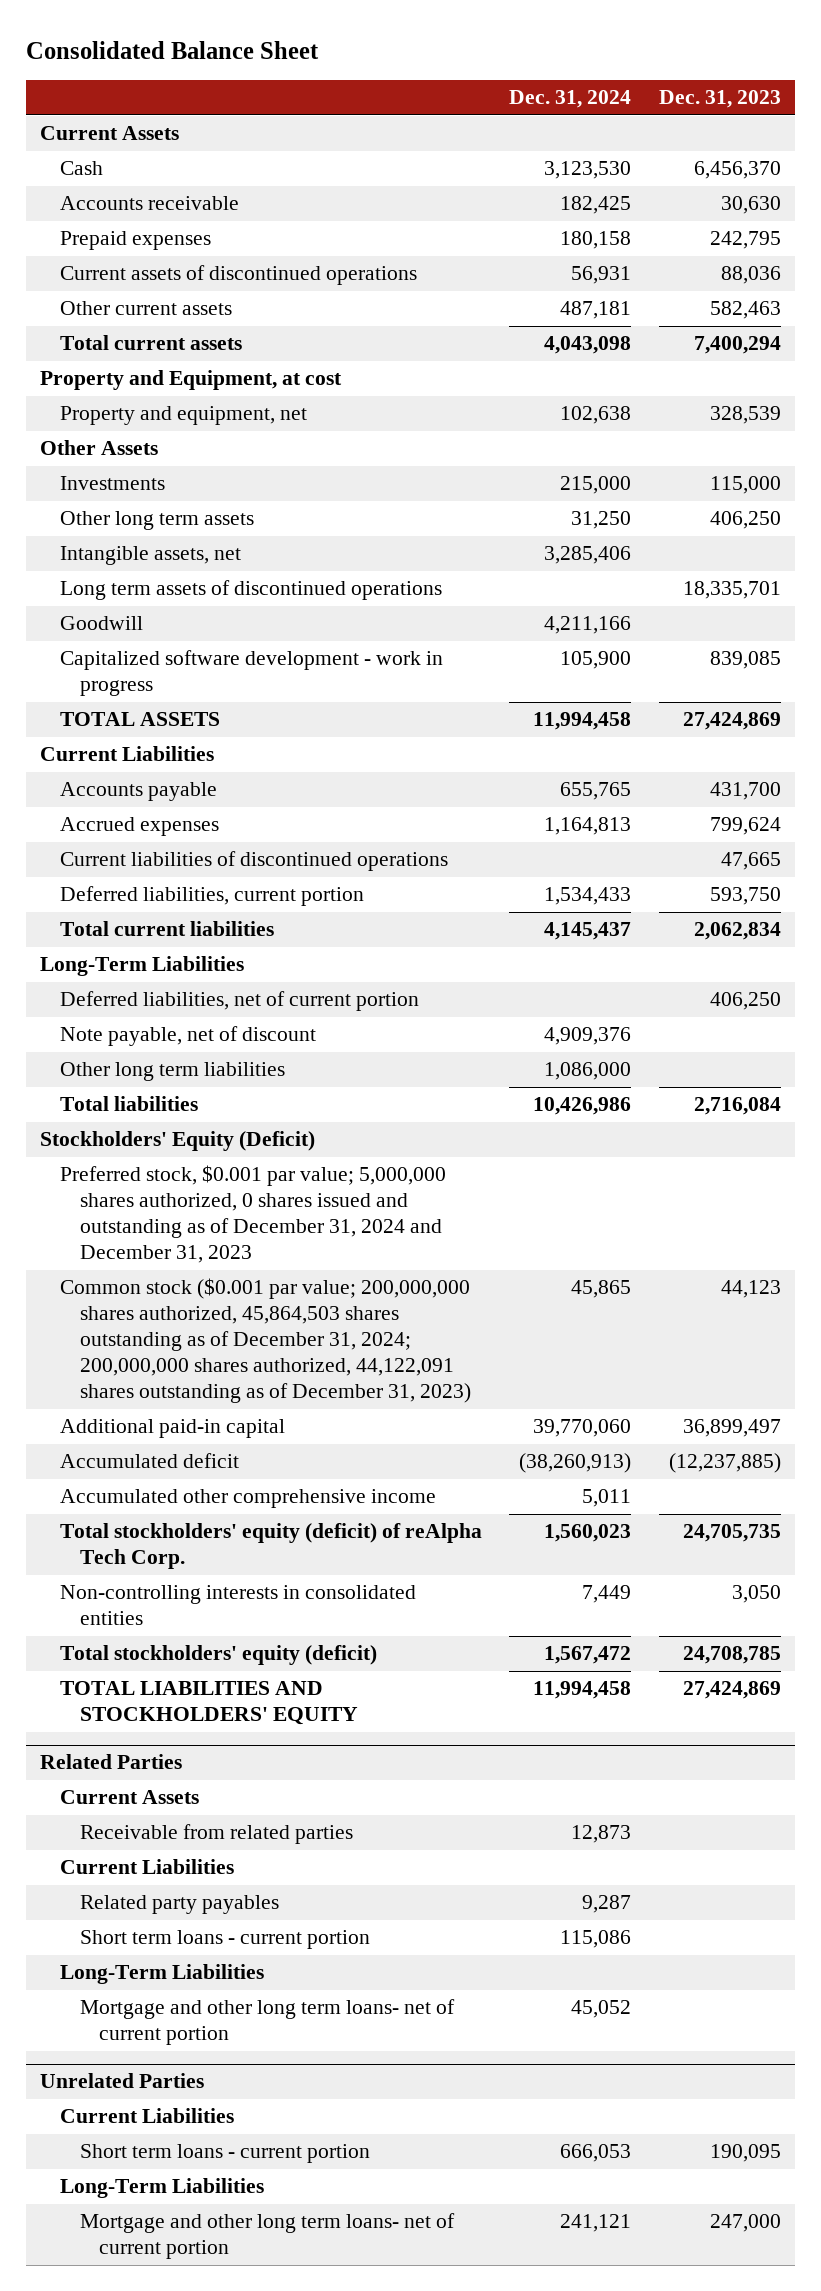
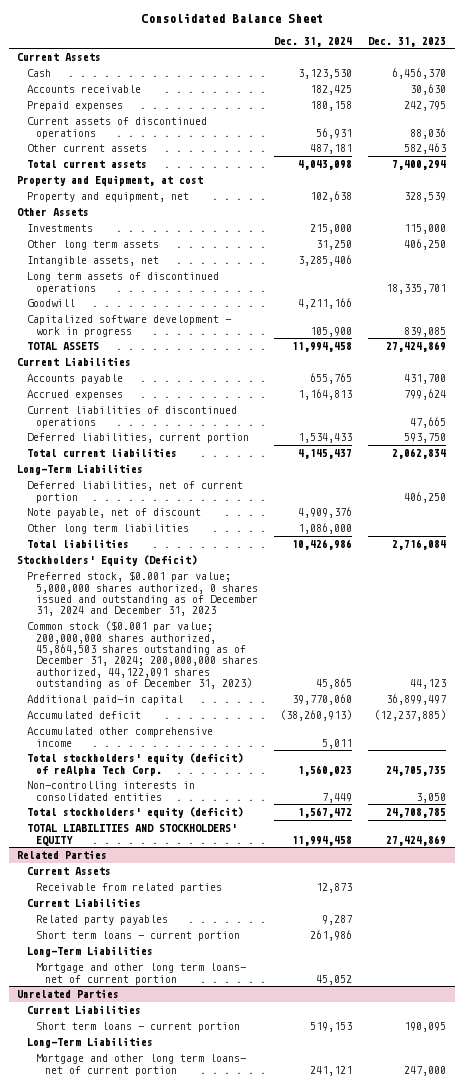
[560,1930,632,1949] 115,086 -> [310,930,353,942] 261,986
[560,2144,632,2163] 666,053 -> [310,1022,353,1033] 519,153

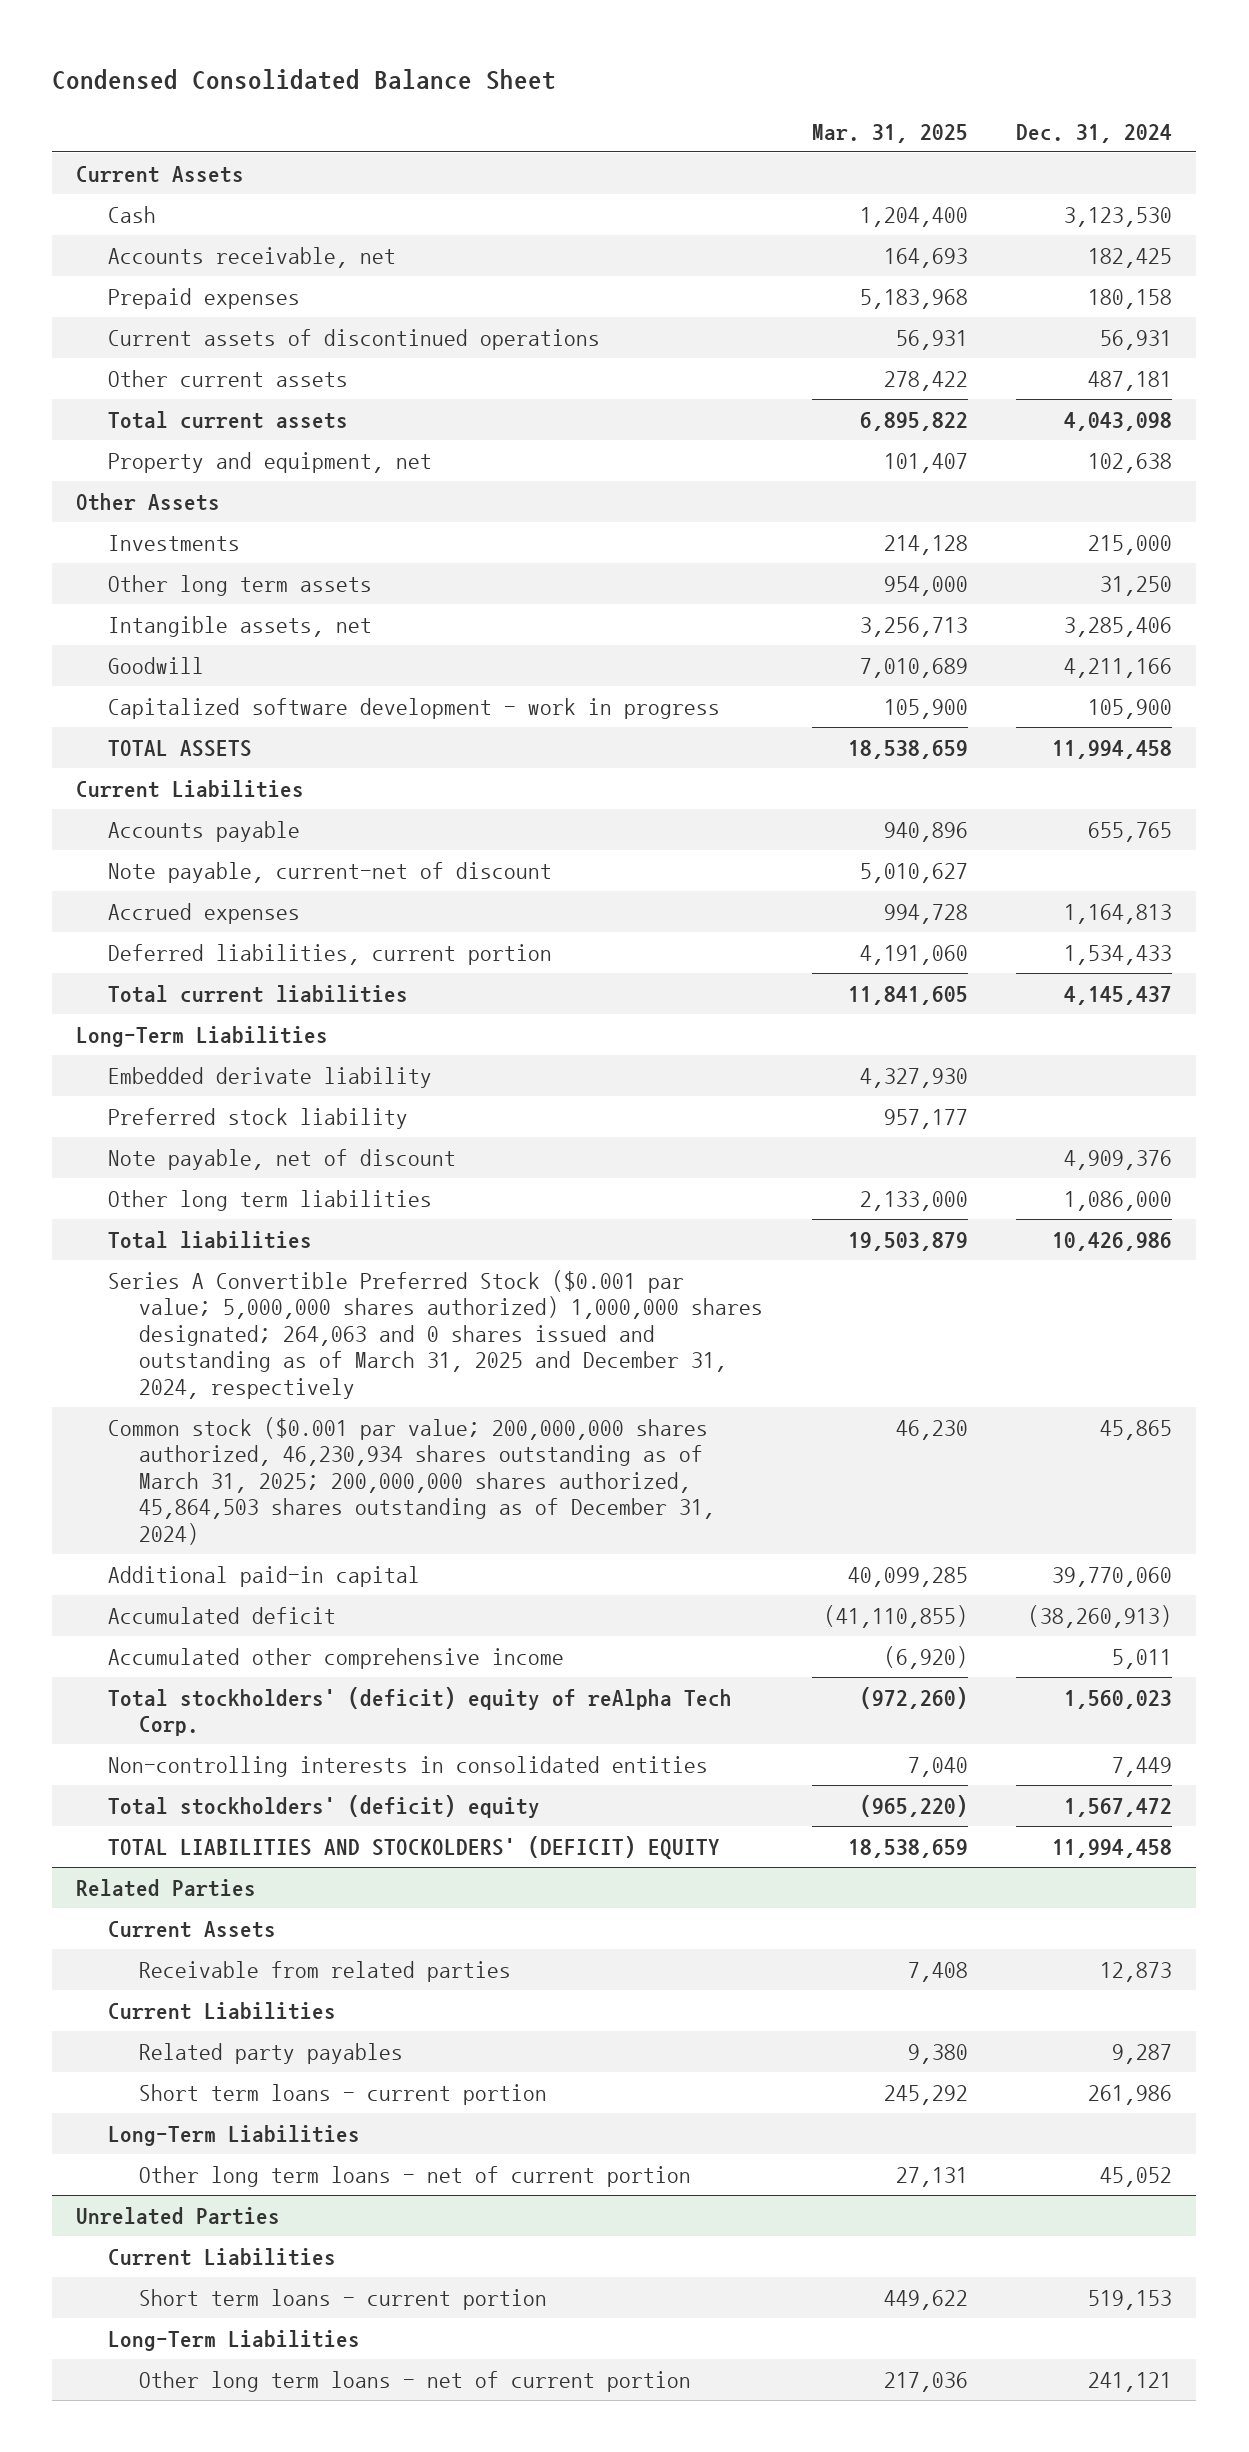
[140,13,323,24] Consolidated Balance Sheet -> [52,69,557,91] Condensed Consolidated Balance Sheet
[368,36,447,47] Dec. 31, 2023 -> none
none -> [811,123,968,143] Mar. 31, 2025
[26,85,141,94] Accounts receivable -> [107,246,396,268] Accounts receivable, net
[17,175,204,187] Property and Equipment, at cost -> none
[26,272,219,294] Long term assets of discontinued operations -> none
none -> [107,861,552,883] Note payable, current-net of discount
[26,406,237,428] Current liabilities of discontinued operations -> none
[26,481,243,503] Deferred liabilities, net of current portion -> none
none -> [107,1066,432,1088] Embedded derivate liability
none -> [107,1107,408,1129] Preferred stock liability
[17,555,198,567] Stockholders' Equity (Deficit) -> none
[26,571,258,617] Preferred stock, $0.001 par value; 5,000,000 shares authorized, 0 shares issued and outstanding as of December 31, 2024 and December 31, 2023 -> [107,1269,764,1400] Series A Convertible Preferred Stock ($0.001 par value; 5,000,000 shares authorized) 1,000,000 shares designated; 264,063 and 0 shares issued and outstanding as of March 31, 2025 and December 31, 2024, respectively
[26,621,258,690] Common stock ($0.001 par value; 200,000,000 shares authorized, 45,864,503 shares outstanding as of December 31, 2024; 200,000,000 shares authorized, 44,122,091 shares outstanding as of December 31, 2023) -> [107,1416,716,1546] Common stock ($0.001 par value; 200,000,000 shares authorized, 46,230,934 shares outstanding as of March 31, 2025; 200,000,000 shares authorized, 45,864,503 shares outstanding as of December 31, 2024)
[26,753,243,776] Total stockholders' equity (deficit) of reAlpha Tech Corp. -> [107,1686,732,1737] Total stockholders' (deficit) equity of reAlpha Tech Corp.
[26,807,243,819] Total stockholders' equity (deficit) -> [107,1794,540,1818] Total stockholders' (deficit) equity
[26,824,237,846] TOTAL LIABILITIES AND STOCKHOLDERS' EQUITY -> [107,1835,720,1859] TOTAL LIABILITIES AND STOCKOLDERS' (DEFICIT) EQUITY
[35,963,246,985] Mortgage and other long term loans- net of current portion -> [139,2165,692,2187] Other long term loans - net of current portion
[35,1054,246,1076] Mortgage and other long term loans- net of current portion -> [139,2370,692,2392] Other long term loans - net of current portion

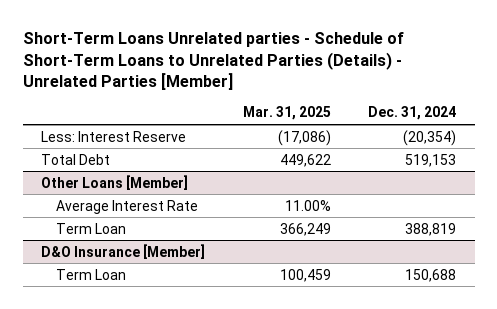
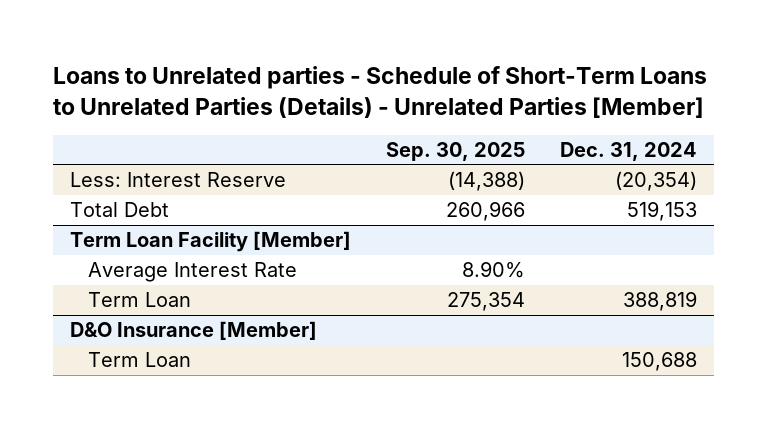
[22,32,404,91] Short-Term Loans Unrelated parties - Schedule of Short-Term Loans to Unrelated Parties (Details) - Unrelated Parties [Member] -> [52,65,707,118] Loans to Unrelated parties - Schedule of Short-Term Loans to Unrelated Parties (Details) - Unrelated Parties [Member]
[242,106,331,121] Mar. 31, 2025 -> none
none -> [385,141,525,161] Sep. 30, 2025
[41,174,189,190] Other Loans [Member] -> [70,231,352,253] Term Loan Facility [Member]

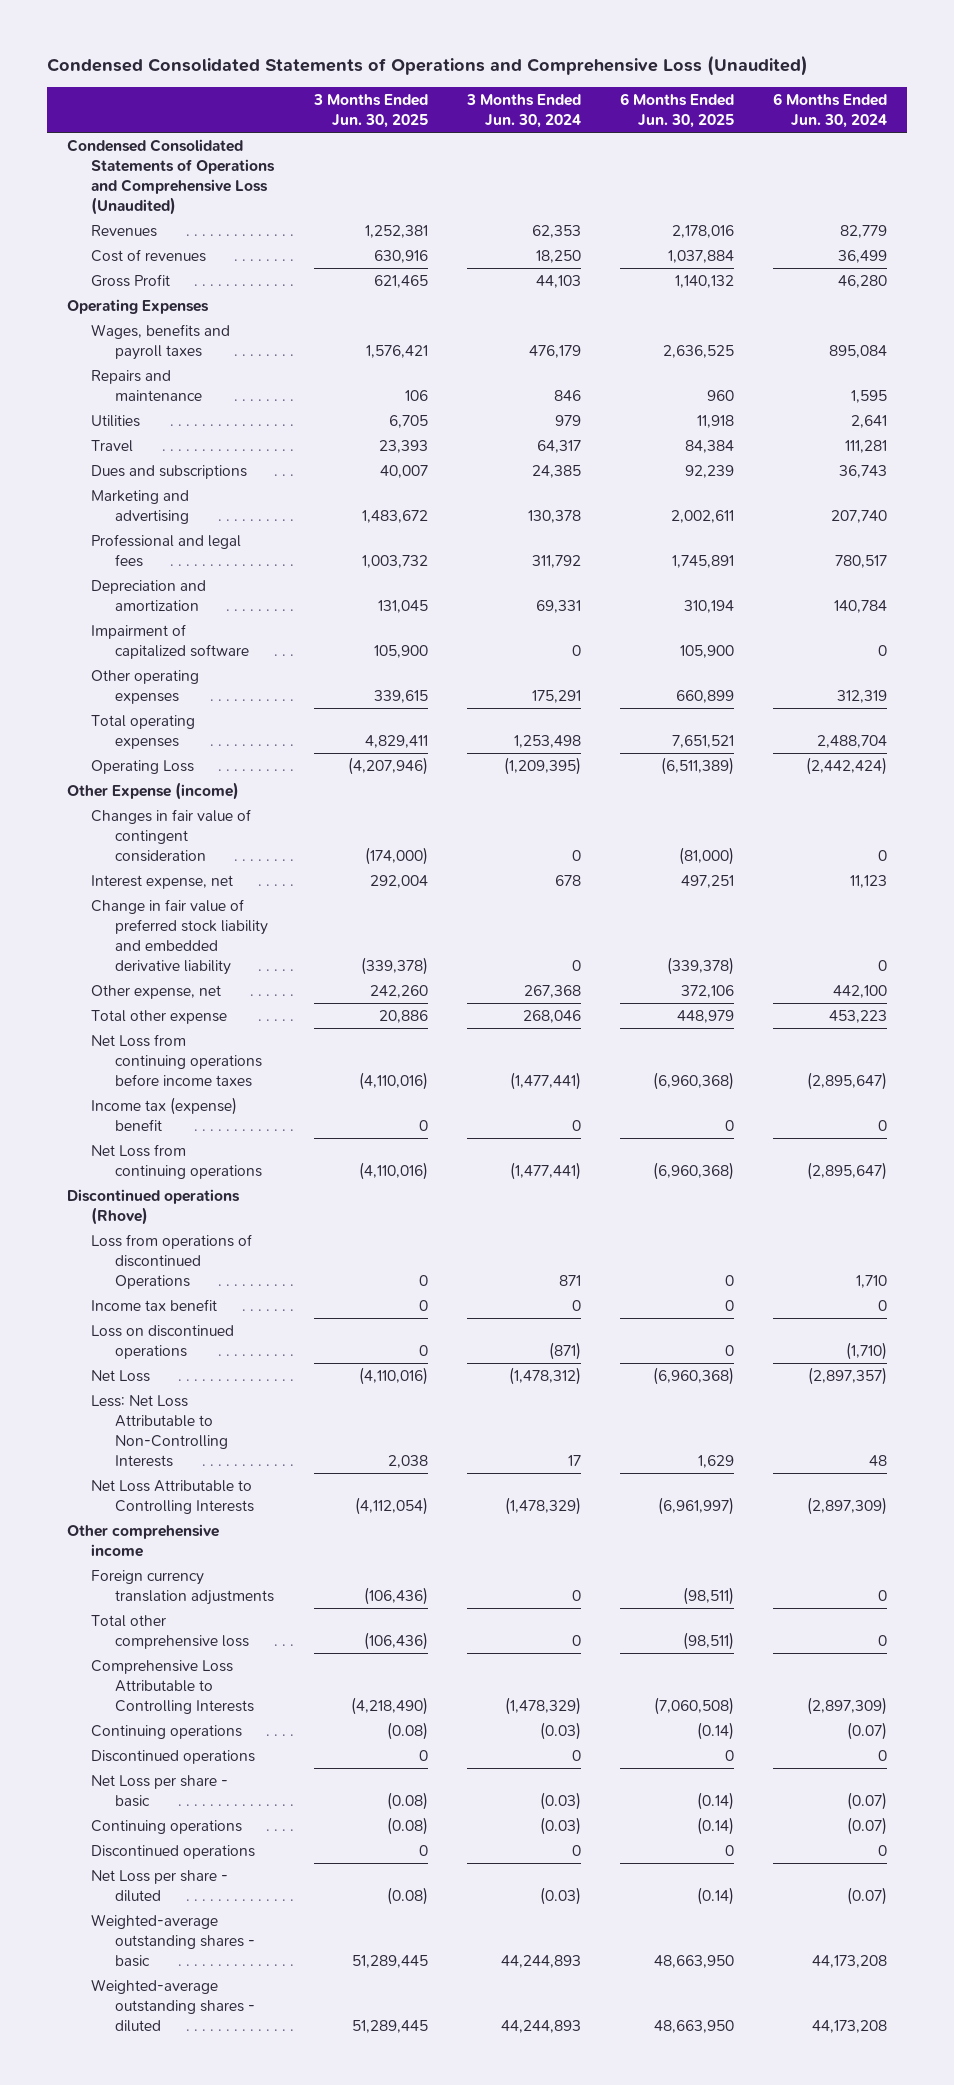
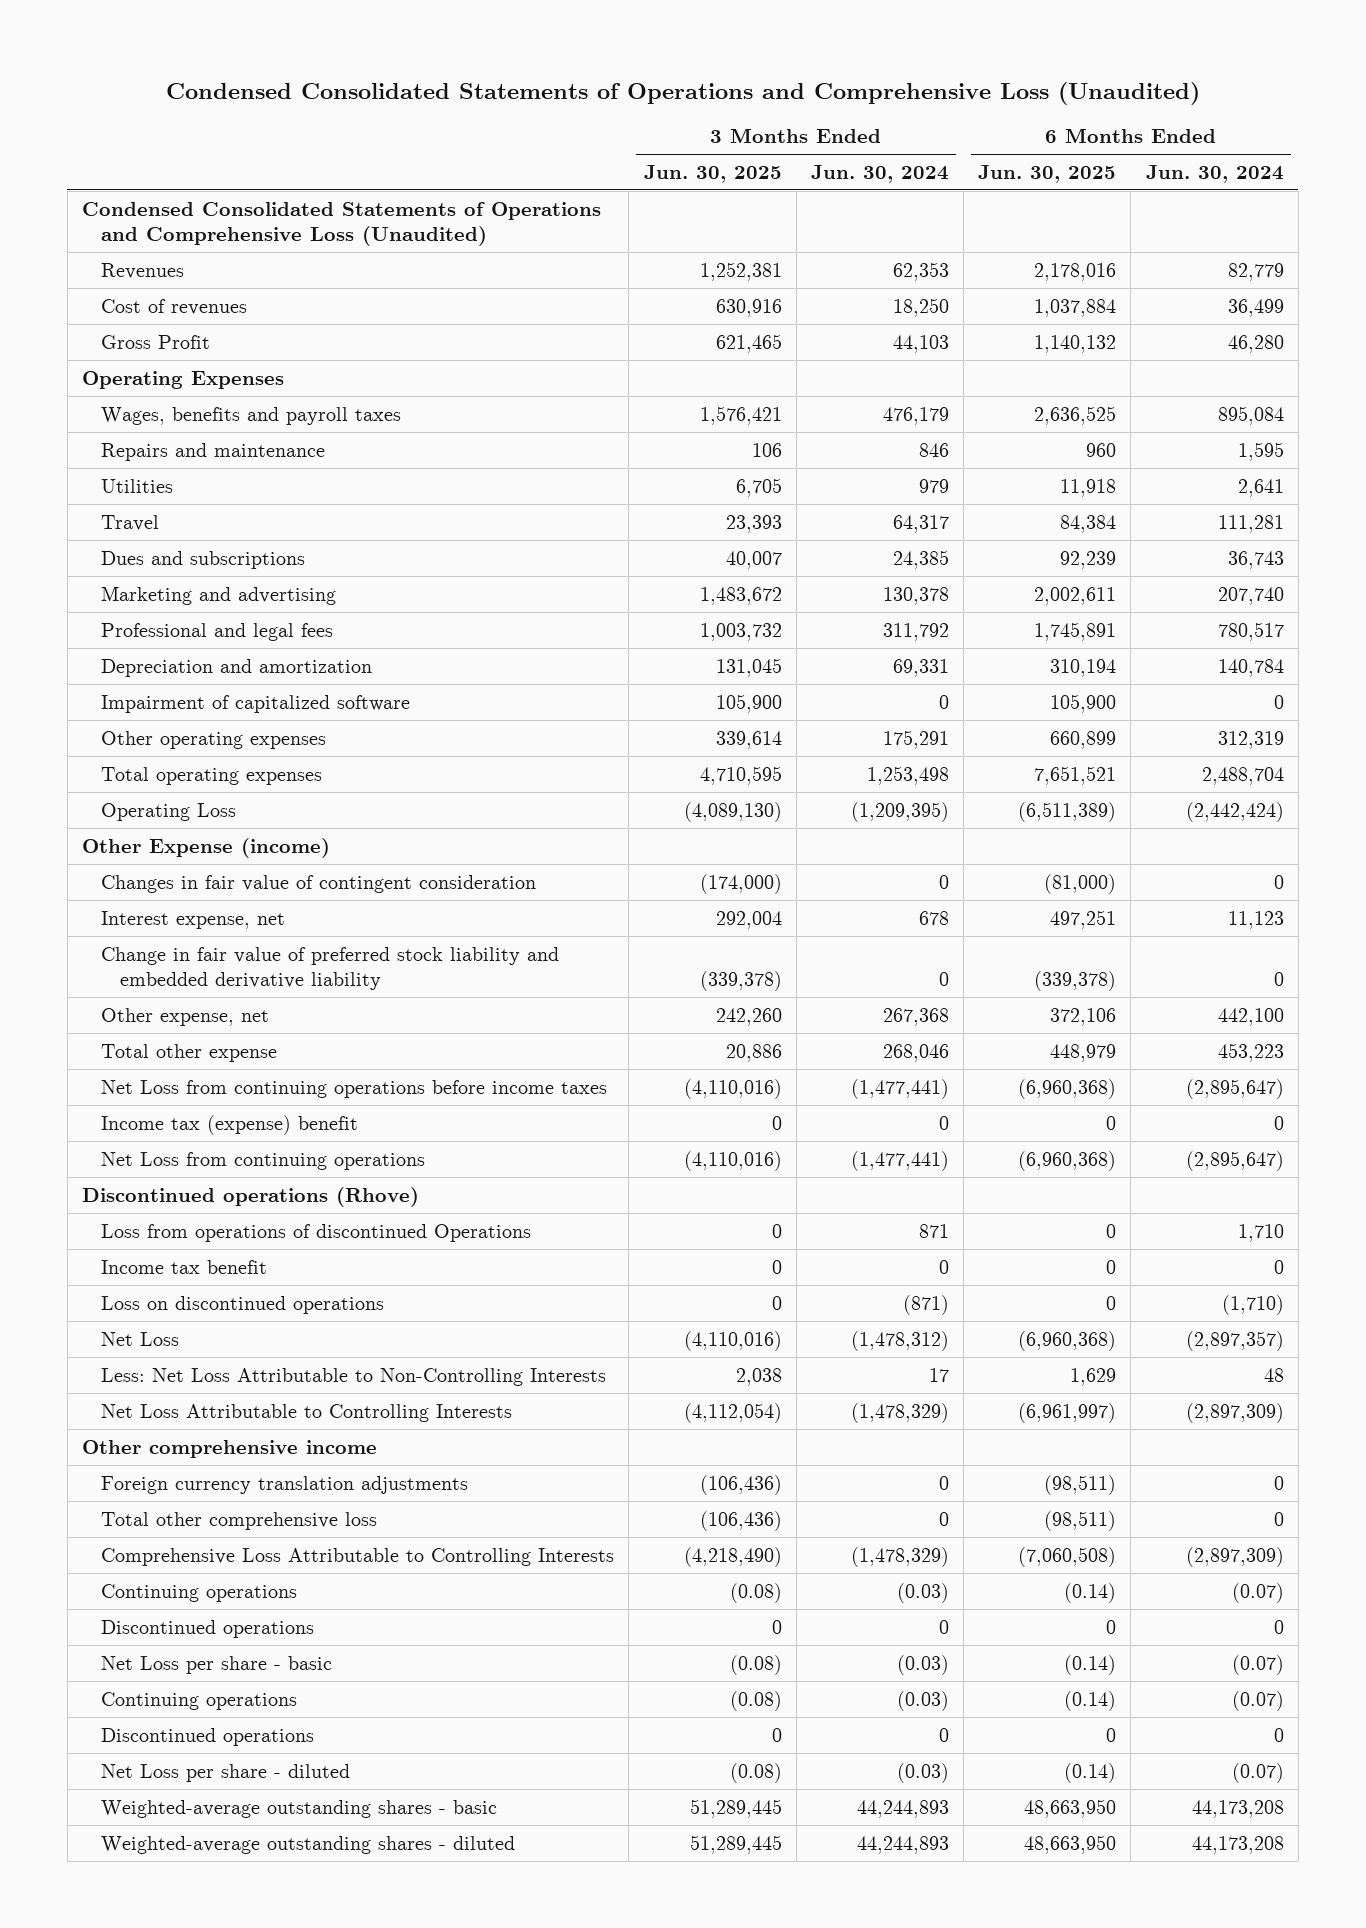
[373,689,428,703] 339,615 -> [715,730,782,749] 339,614
[364,734,428,748] 4,829,411 -> [699,765,782,785] 4,710,595
[347,756,428,775] (4,207,946) -> [683,801,782,822] (4,089,130)

